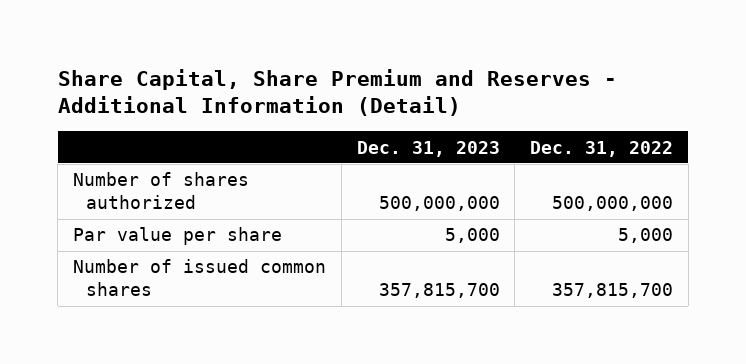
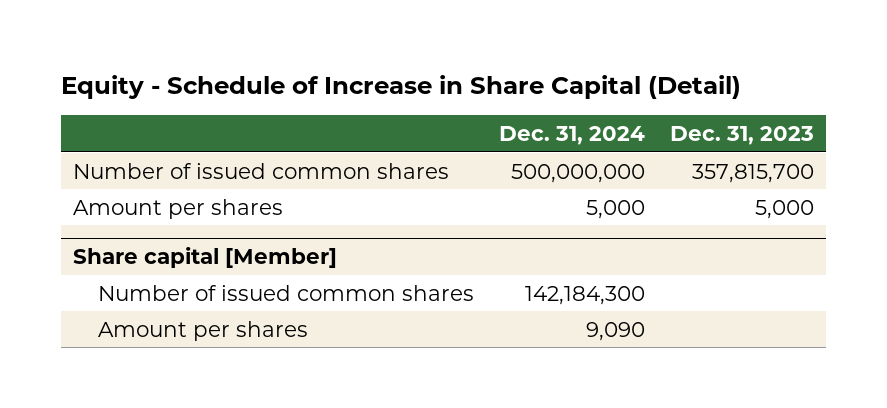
[57,68,617,117] Share Capital, Share Premium and Reserves - Additional Information (Detail) -> [60,74,741,99] Equity - Schedule of Increase in Share Capital (Detail)
[529,140,673,157] Dec. 31, 2022 -> none
none -> [498,125,645,145] Dec. 31, 2024
[73,172,250,210] Number of shares authorized -> none
[73,227,283,246] Par value per share -> none
none -> [73,198,284,219] Amount per shares
none -> [73,246,338,268] Share capital [Member]
none -> [98,284,475,301] Number of issued common shares
none -> [98,320,309,341] Amount per shares

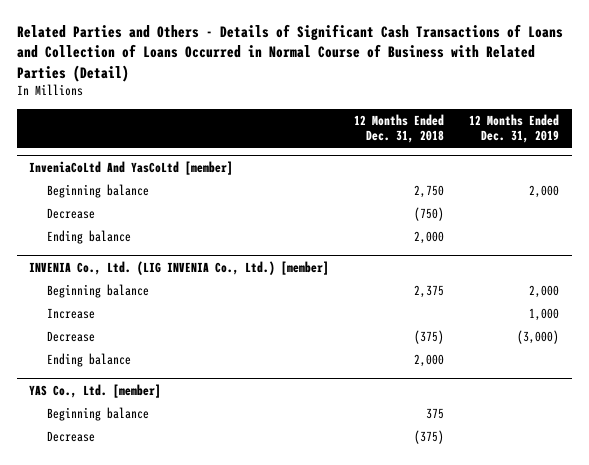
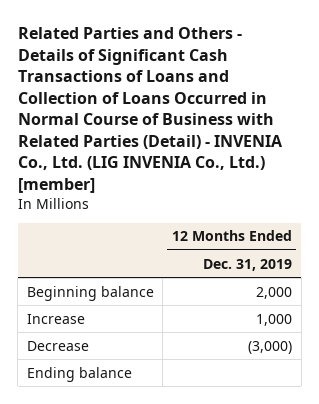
[16,24,563,82] Related Parties and Others - Details of Significant Cash Transactions of Loans and Collection of Loans Occurred in Normal Course of Business with Related Parties (Detail) -> [17,27,283,193] Related Parties and Others - Details of Significant Cash Transactions of Loans and Collection of Loans Occurred in Normal Course of Business with Related Parties (Detail) - INVENIA Co., Ltd. (LIG INVENIA Co., Ltd.) [member]
[354,113,445,144] 12 Months Ended Dec. 31, 2018 -> none
[29,160,234,175] InveniaCoLtd And YasCoLtd [member] -> none
[47,184,150,199] Beginning balance -> none
[47,208,96,220] Decrease -> none
[47,230,132,245] Ending balance -> none
[29,260,330,275] INVENIA Co., Ltd. (LIG INVENIA Co., Ltd.) [member] -> none
[29,383,162,398] YAS Co., Ltd. [member] -> none
[47,407,150,422] Beginning balance -> none
[47,431,96,443] Decrease -> none

